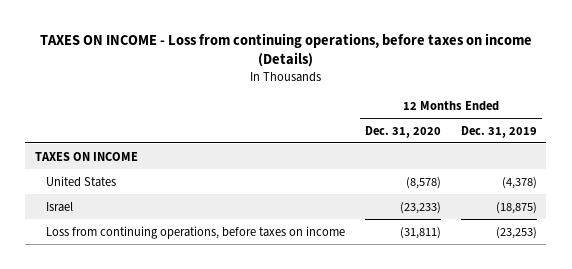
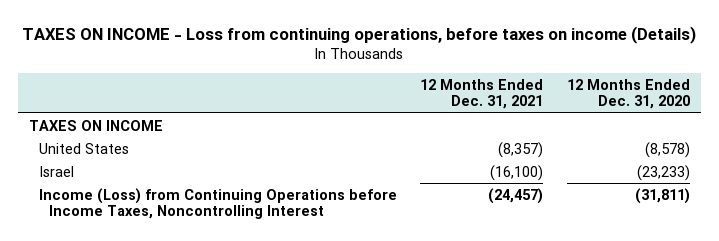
[460,125,537,138] Dec. 31, 2019 -> none
none -> [420,78,544,110] 12 Months Ended Dec. 31, 2021
[46,225,346,239] Loss from continuing operations, before taxes on income -> [39,187,398,220] Income (Loss) from Continuing Operations before Income Taxes, Noncontrolling Interest

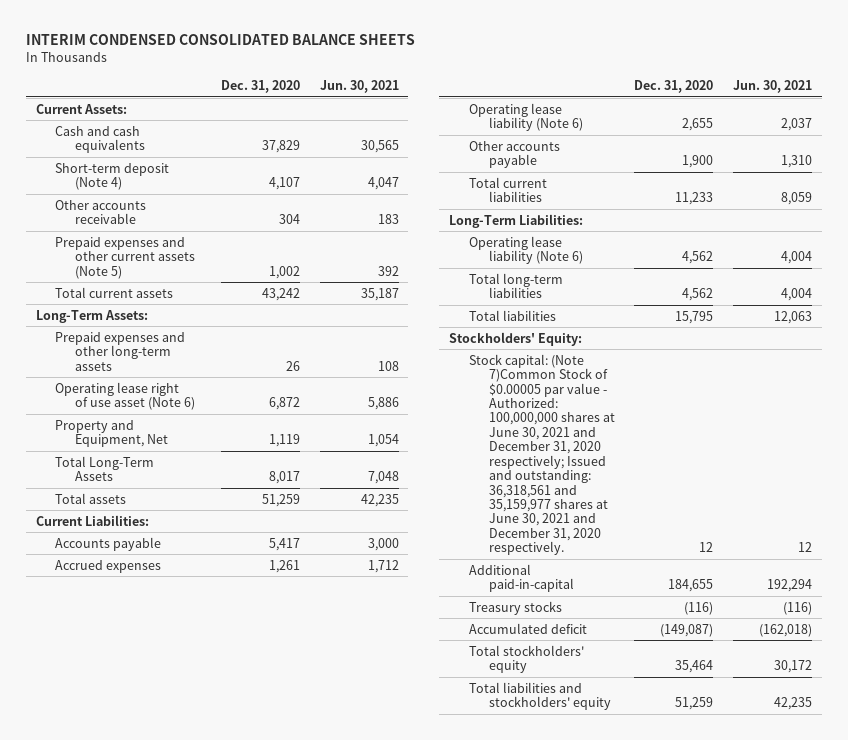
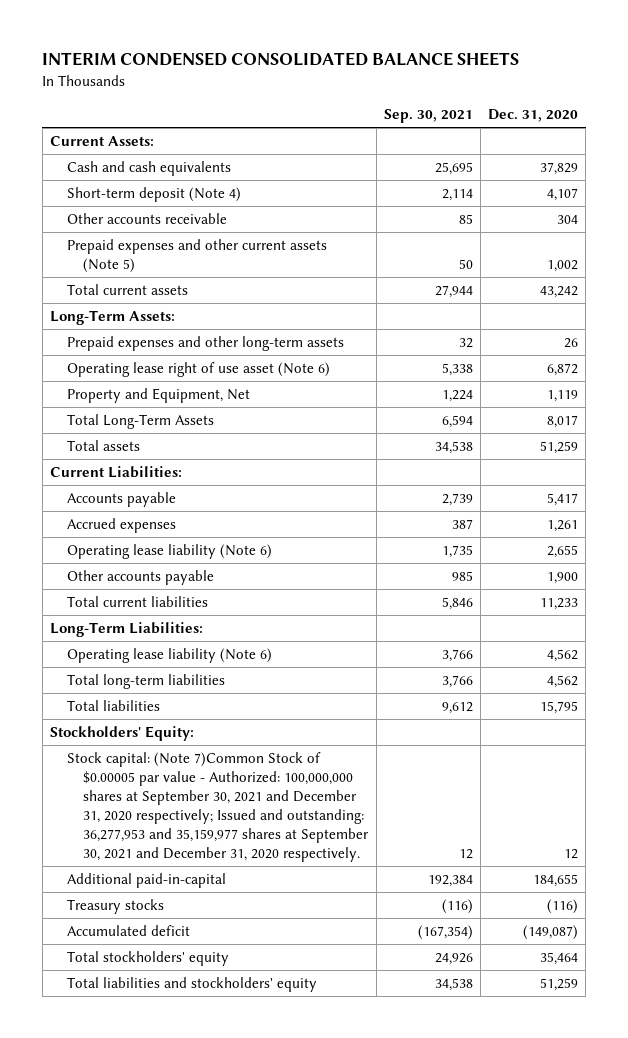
[319,79,399,93] Jun. 30, 2021 -> none
none -> [383,108,473,123] Sep. 30, 2021
[469,353,615,556] Stock capital: (Note 7)Common Stock of $0.00005 par value - Authorized: 100,000,000 shares at June 30, 2021 and December 31, 2020 respectively; Issued and outstanding: 36,318,561 and 35,159,977 shares at June 30, 2021 and December 31, 2020 respectively. -> [66,752,370,862] Stock capital: (Note 7)Common Stock of $0.00005 par value - Authorized: 100,000,000 shares at September 30, 2021 and December 31, 2020 respectively; Issued and outstanding: 36,277,953 and 35,159,977 shares at September 30, 2021 and December 31, 2020 respectively.

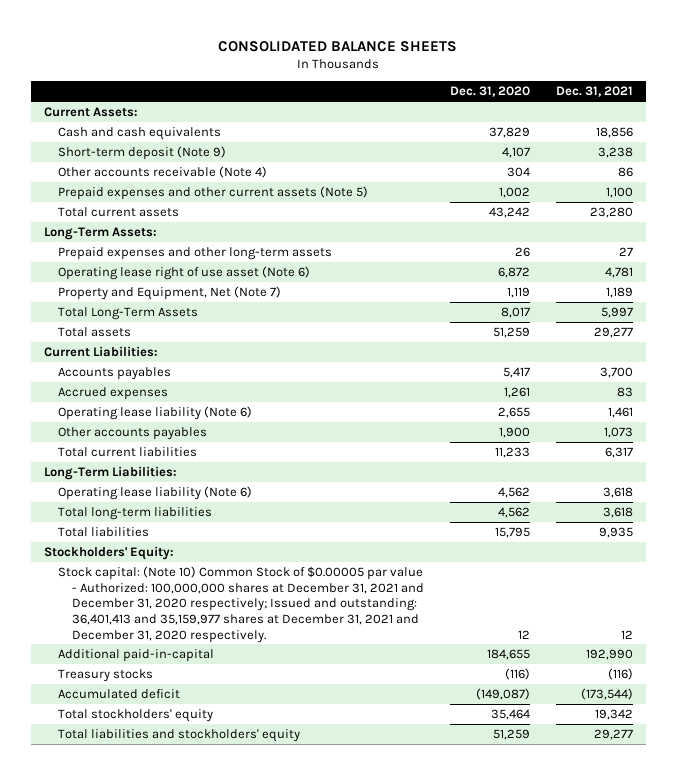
[42,52,520,67] INTERIM CONDENSED CONSOLIDATED BALANCE SHEETS -> [218,40,458,52] CONSOLIDATED BALANCE SHEETS
[383,108,473,123] Sep. 30, 2021 -> none
none -> [556,86,634,98] Dec. 31, 2021
[66,187,241,203] Short-term deposit (Note 4) -> [57,146,226,161] Short-term deposit (Note 9)
[66,213,227,225] Other accounts receivable -> [57,166,267,179] Other accounts receivable (Note 4)
[66,388,250,404] Property and Equipment, Net -> [57,286,281,301] Property and Equipment, Net (Note 7)
[66,492,176,508] Accounts payable -> [57,367,171,381] Accounts payables
[66,570,214,586] Other accounts payable -> [57,427,207,441] Other accounts payables
[66,752,370,862] Stock capital: (Note 7)Common Stock of $0.00005 par value - Authorized: 100,000,000 shares at September 30, 2021 and December 31, 2020 respectively; Issued and outstanding: 36,277,953 and 35,159,977 shares at September 30, 2021 and December 31, 2020 respectively. -> [57,566,425,643] Stock capital: (Note 10) Common Stock of $0.00005 par value - Authorized: 100,000,000 shares at December 31, 2021 and December 31, 2020 respectively; Issued and outstanding: 36,401,413 and 35,159,977 shares at December 31, 2021 and December 31, 2020 respectively.

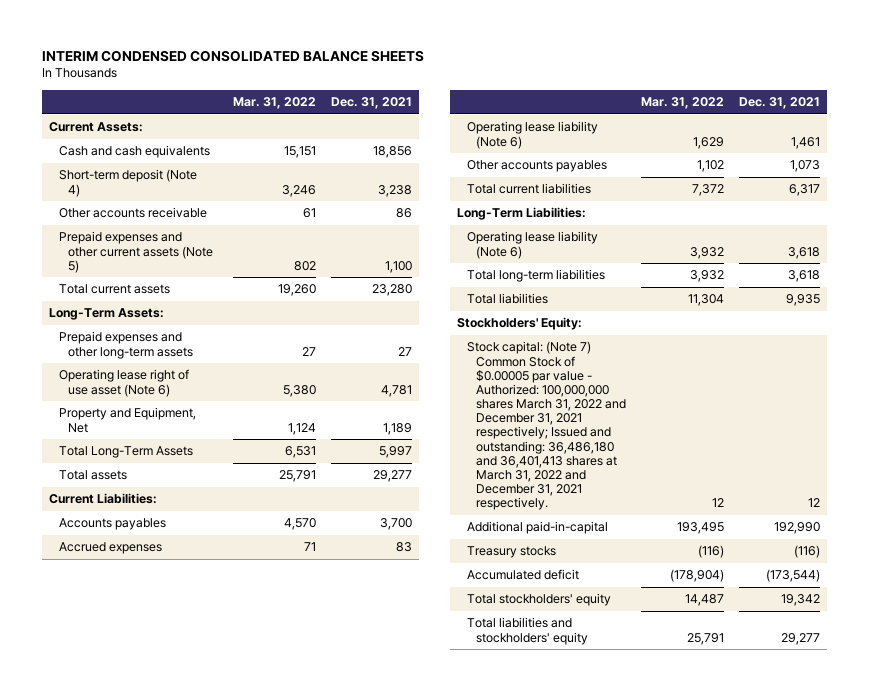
[218,40,458,52] CONSOLIDATED BALANCE SHEETS -> [41,49,424,62] INTERIM CONDENSED CONSOLIDATED BALANCE SHEETS
[450,86,531,98] Dec. 31, 2020 -> none
none -> [232,97,316,110] Mar. 31, 2022
[57,146,226,161] Short-term deposit (Note 9) -> [58,169,197,197] Short-term deposit (Note 4)
[57,166,267,179] Other accounts receivable (Note 4) -> [58,207,207,219] Other accounts receivable
[57,286,281,301] Property and Equipment, Net (Note 7) -> [58,407,196,433] Property and Equipment, Net
[57,566,425,643] Stock capital: (Note 10) Common Stock of $0.00005 par value - Authorized: 100,000,000 shares at December 31, 2021 and December 31, 2020 respectively; Issued and outstanding: 36,401,413 and 35,159,977 shares at December 31, 2021 and December 31, 2020 respectively. -> [466,341,627,511] Stock capital: (Note 7) Common Stock of $0.00005 par value - Authorized: 100,000,000 shares March 31, 2022 and December 31, 2021 respectively; Issued and outstanding: 36,486,180 and 36,401,413 shares at March 31, 2022 and December 31, 2021 respectively.

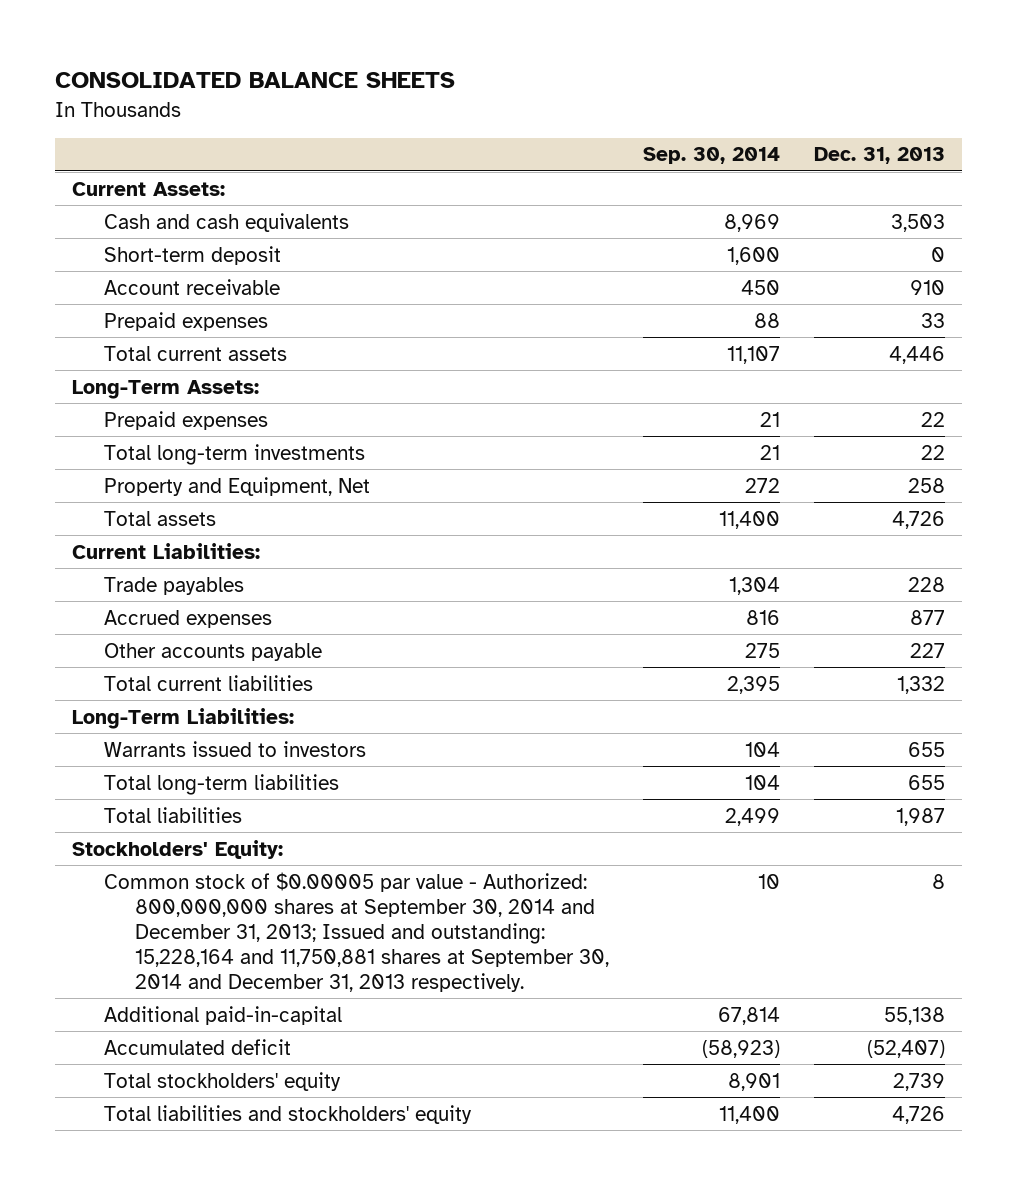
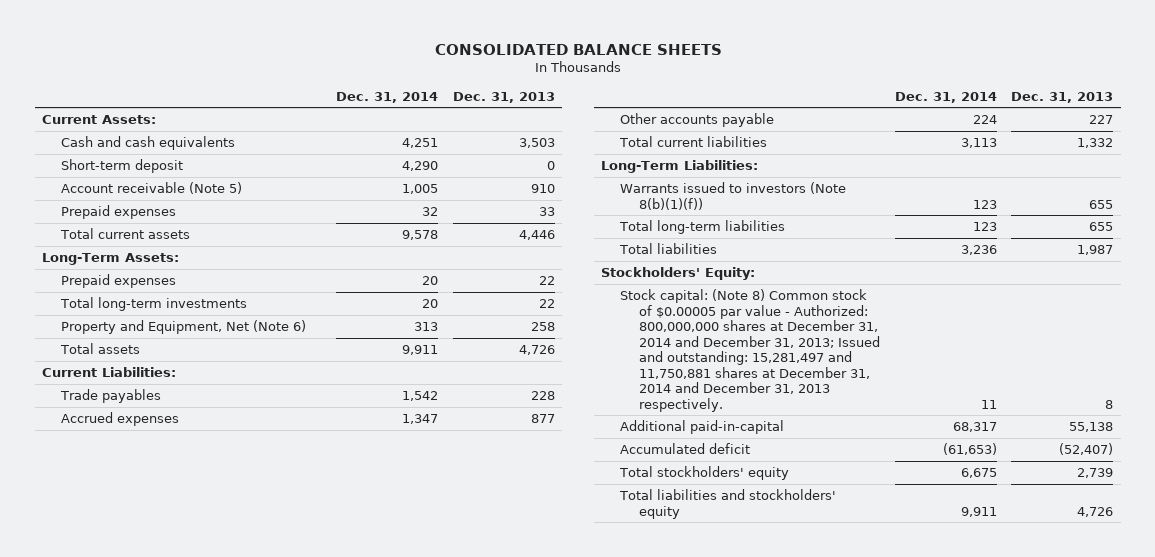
[642,147,780,165] Sep. 30, 2014 -> none
none -> [336,91,439,103] Dec. 31, 2014
[103,278,280,295] Account receivable -> [61,182,243,195] Account receivable (Note 5)
[103,476,370,496] Property and Equipment, Net -> [61,320,307,335] Property and Equipment, Net (Note 6)
[103,740,366,757] Warrants issued to investors -> [620,182,847,210] Warrants issued to investors (Note 8(b)(1)(f))
[103,871,609,992] Common stock of $0.00005 par value - Authorized: 800,000,000 shares at September 30, 2014 and December 31, 2013; Issued and outstanding: 15,228,164 and 11,750,881 shares at September 30, 2014 and December 31, 2013 respectively. -> [620,289,881,412] Stock capital: (Note 8) Common stock of $0.00005 par value - Authorized: 800,000,000 shares at December 31, 2014 and December 31, 2013; Issued and outstanding: 15,281,497 and 11,750,881 shares at December 31, 2014 and December 31, 2013 respectively.

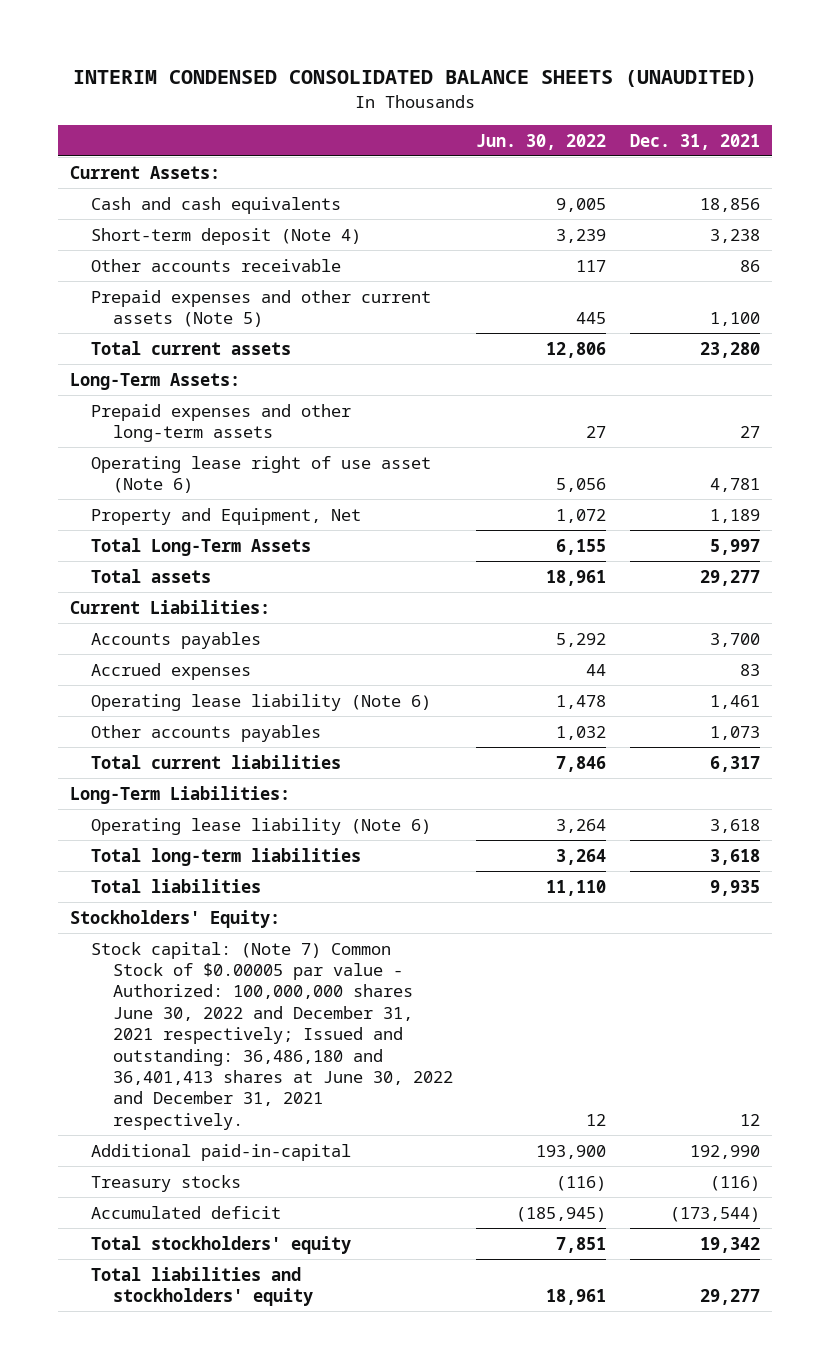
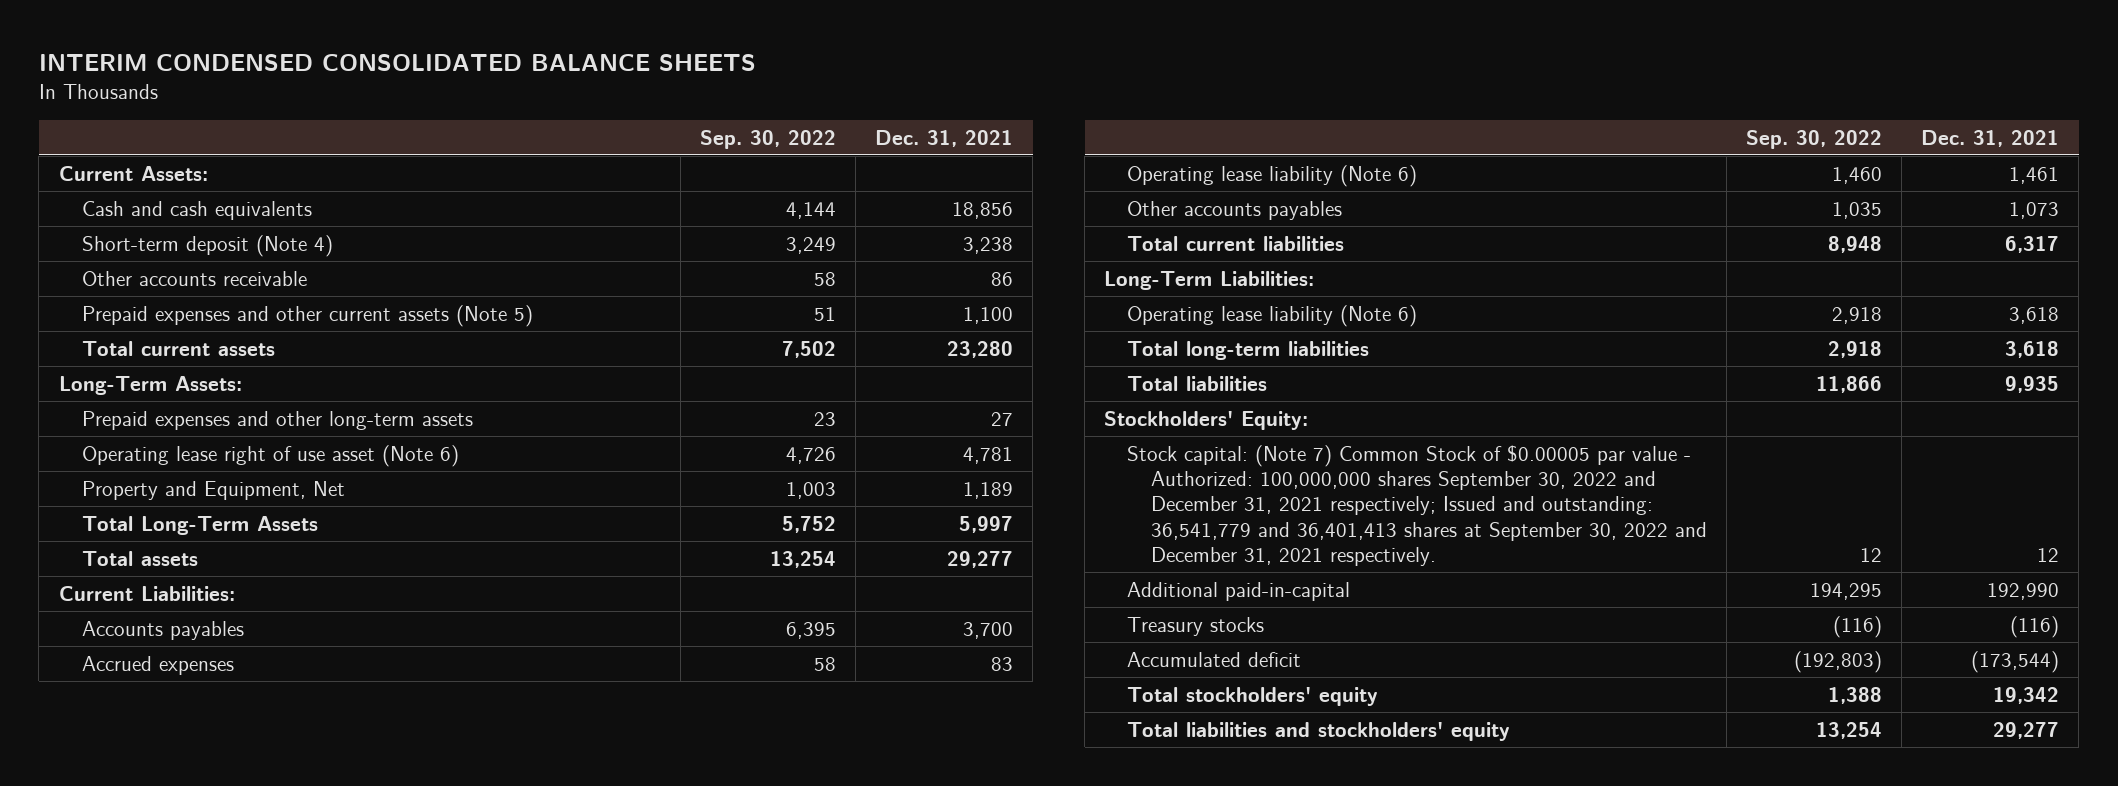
[72,70,757,88] INTERIM CONDENSED CONSOLIDATED BALANCE SHEETS (UNAUDITED) -> [38,54,756,72] INTERIM CONDENSED CONSOLIDATED BALANCE SHEETS
[476,133,607,150] Jun. 30, 2022 -> none
none -> [700,129,837,149] Sep. 30, 2022
[91,941,453,1130] Stock capital: (Note 7) Common Stock of $0.00005 par value - Authorized: 100,000,000 shares June 30, 2022 and December 31, 2021 respectively; Issued and outstanding: 36,486,180 and 36,401,413 shares at June 30, 2022 and December 31, 2021 respectively. -> [1127,444,1707,566] Stock capital: (Note 7) Common Stock of $0.00005 par value - Authorized: 100,000,000 shares September 30, 2022 and December 31, 2021 respectively; Issued and outstanding: 36,541,779 and 36,401,413 shares at September 30, 2022 and December 31, 2021 respectively.

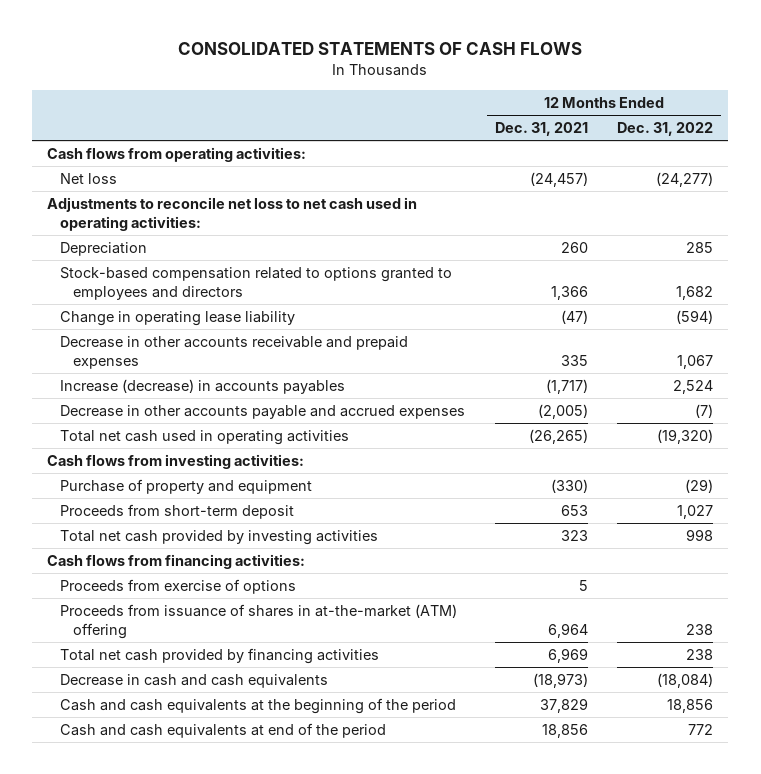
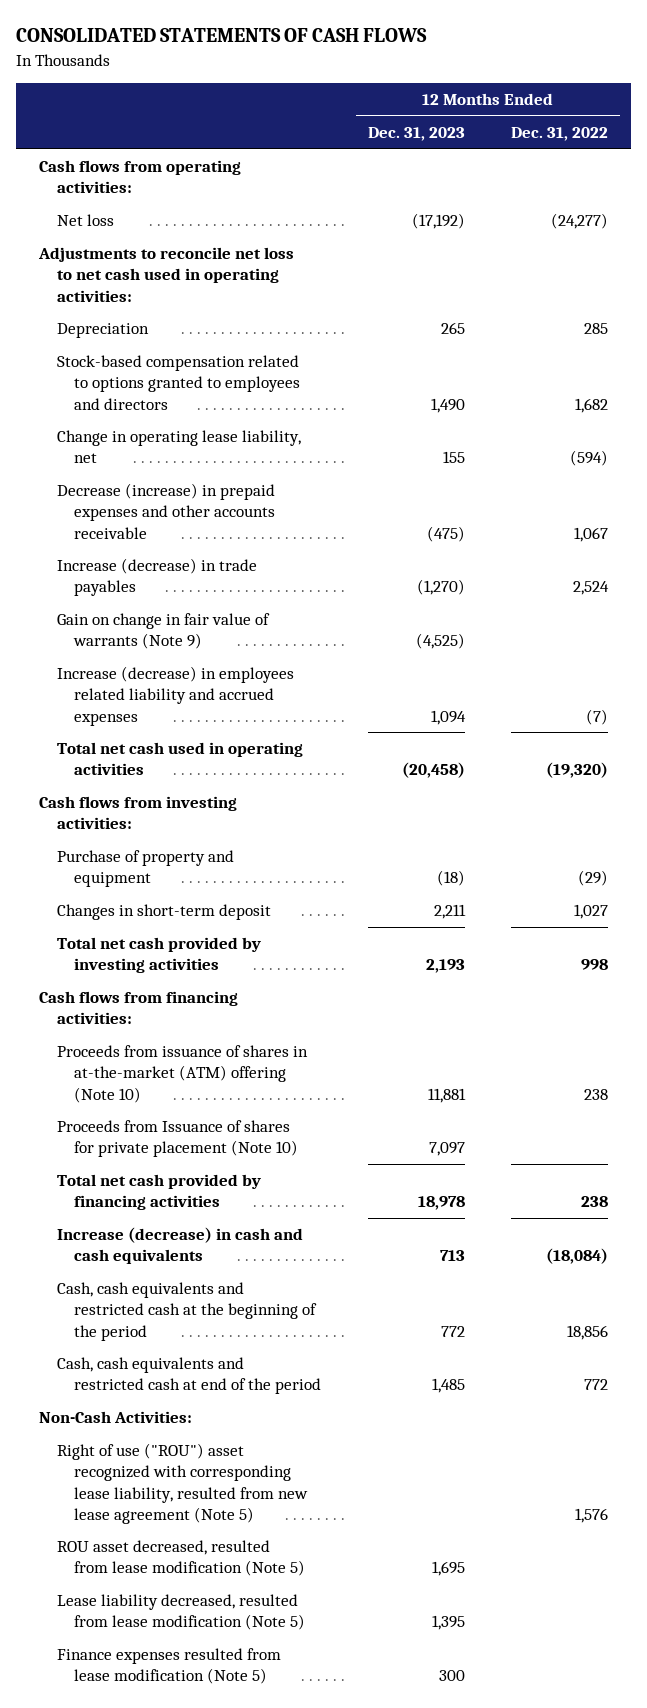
[494,122,588,137] Dec. 31, 2021 -> none
none -> [367,127,465,142] Dec. 31, 2023
[60,404,466,419] Decrease in other accounts payable and accrued expenses -> none
[60,310,296,326] Change in operating lease liability -> [56,430,301,464] Change in operating lease liability, net
[60,335,409,369] Decrease in other accounts receivable and prepaid expenses -> [56,483,276,539] Decrease (increase) in prepaid expenses and other accounts receivable
[60,378,346,394] Increase (decrease) in accounts payables -> [56,558,257,597] Increase (decrease) in trade payables
none -> [56,613,270,650] Gain on change in fair value of warrants (Note 9)
none -> [56,666,294,726] Increase (decrease) in employees related liability and accrued expenses
[60,503,295,519] Proceeds from short-term deposit -> [56,904,271,921] Changes in short-term deposit
[60,578,297,594] Proceeds from exercise of options -> none
[60,603,458,639] Proceeds from issuance of shares in at-the-market (ATM) offering -> [56,1045,308,1103] Proceeds from issuance of shares in at-the-market (ATM) offering (Note 10)
none -> [56,1120,299,1158] Proceeds from Issuance of shares for private placement (Note 10)
[60,673,329,688] Decrease in cash and cash equivalents -> [56,1227,303,1265] Increase (decrease) in cash and cash equivalents
[60,697,457,714] Cash and cash equivalents at the beginning of the period -> [56,1282,318,1341] Cash, cash equivalents and restricted cash at the beginning of the period
[60,722,387,738] Cash and cash equivalents at end of the period -> [56,1357,322,1395] Cash, cash equivalents and restricted cash at end of the period
none -> [38,1411,192,1424] Non-Cash Activities:
none -> [56,1443,309,1524] Right of use ("ROU") asset recognized with corresponding lease liability, resulted from new lease agreement (Note 5)
none -> [56,1540,306,1577] ROU asset decreased, resulted from lease modification (Note 5)
none -> [56,1594,306,1631] Lease liability decreased, resulted from lease modification (Note 5)
none -> [56,1648,281,1685] Finance expenses resulted from lease modification (Note 5)

